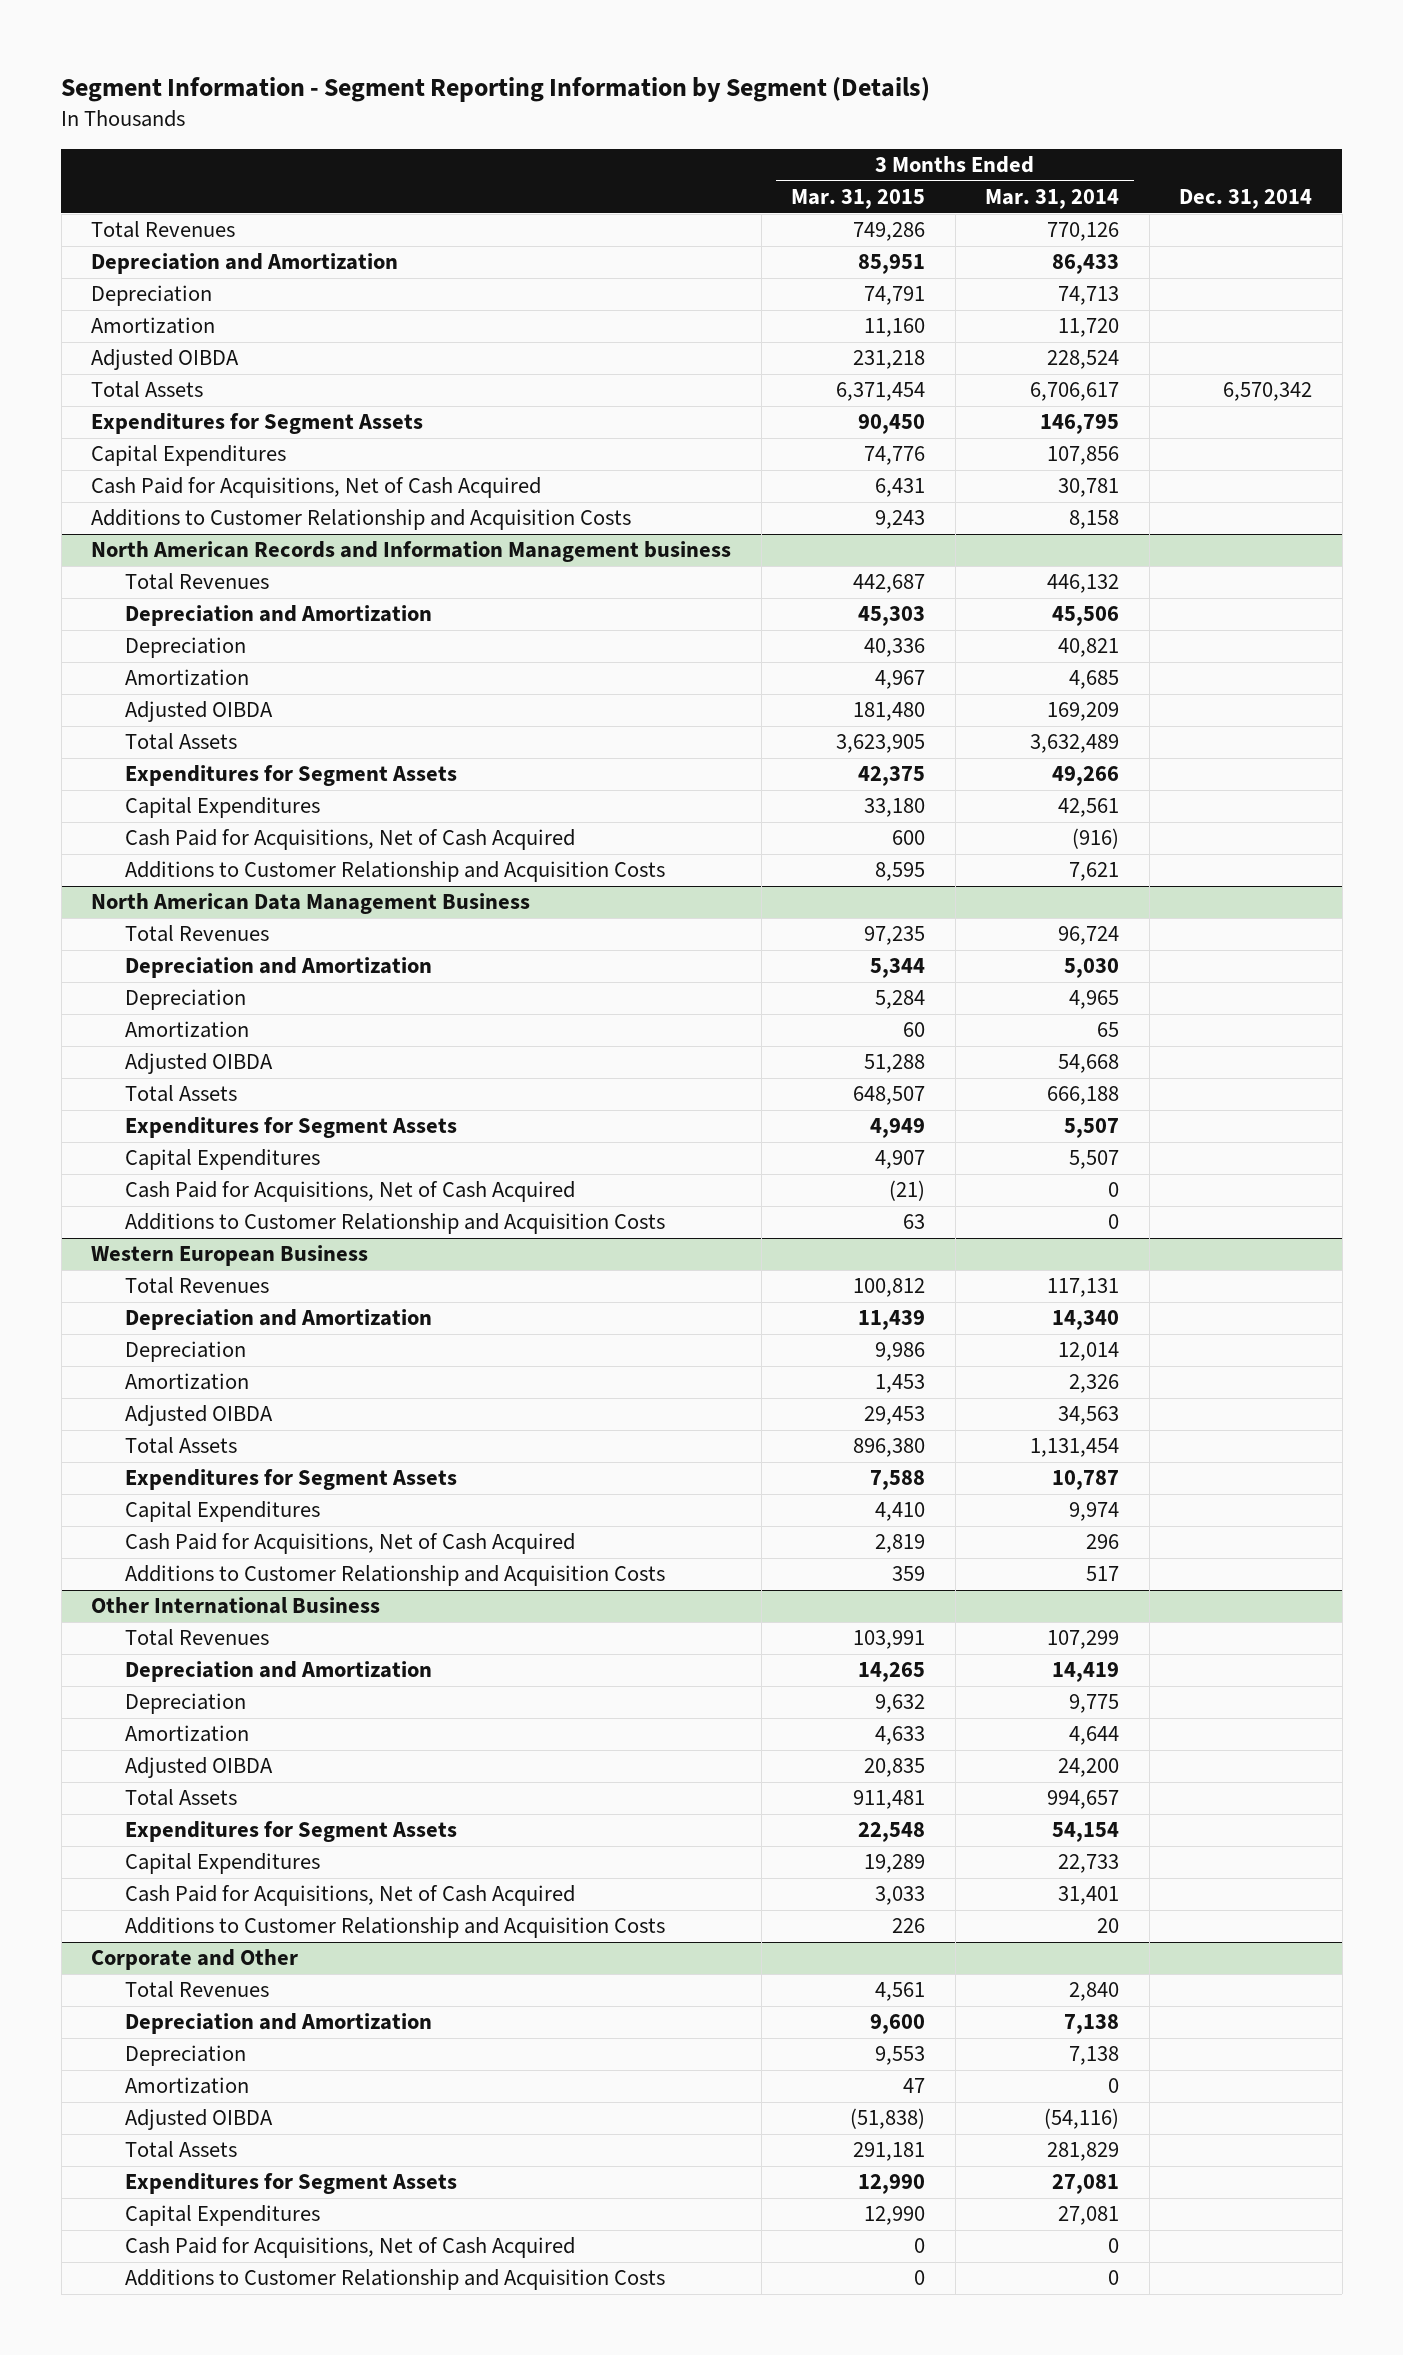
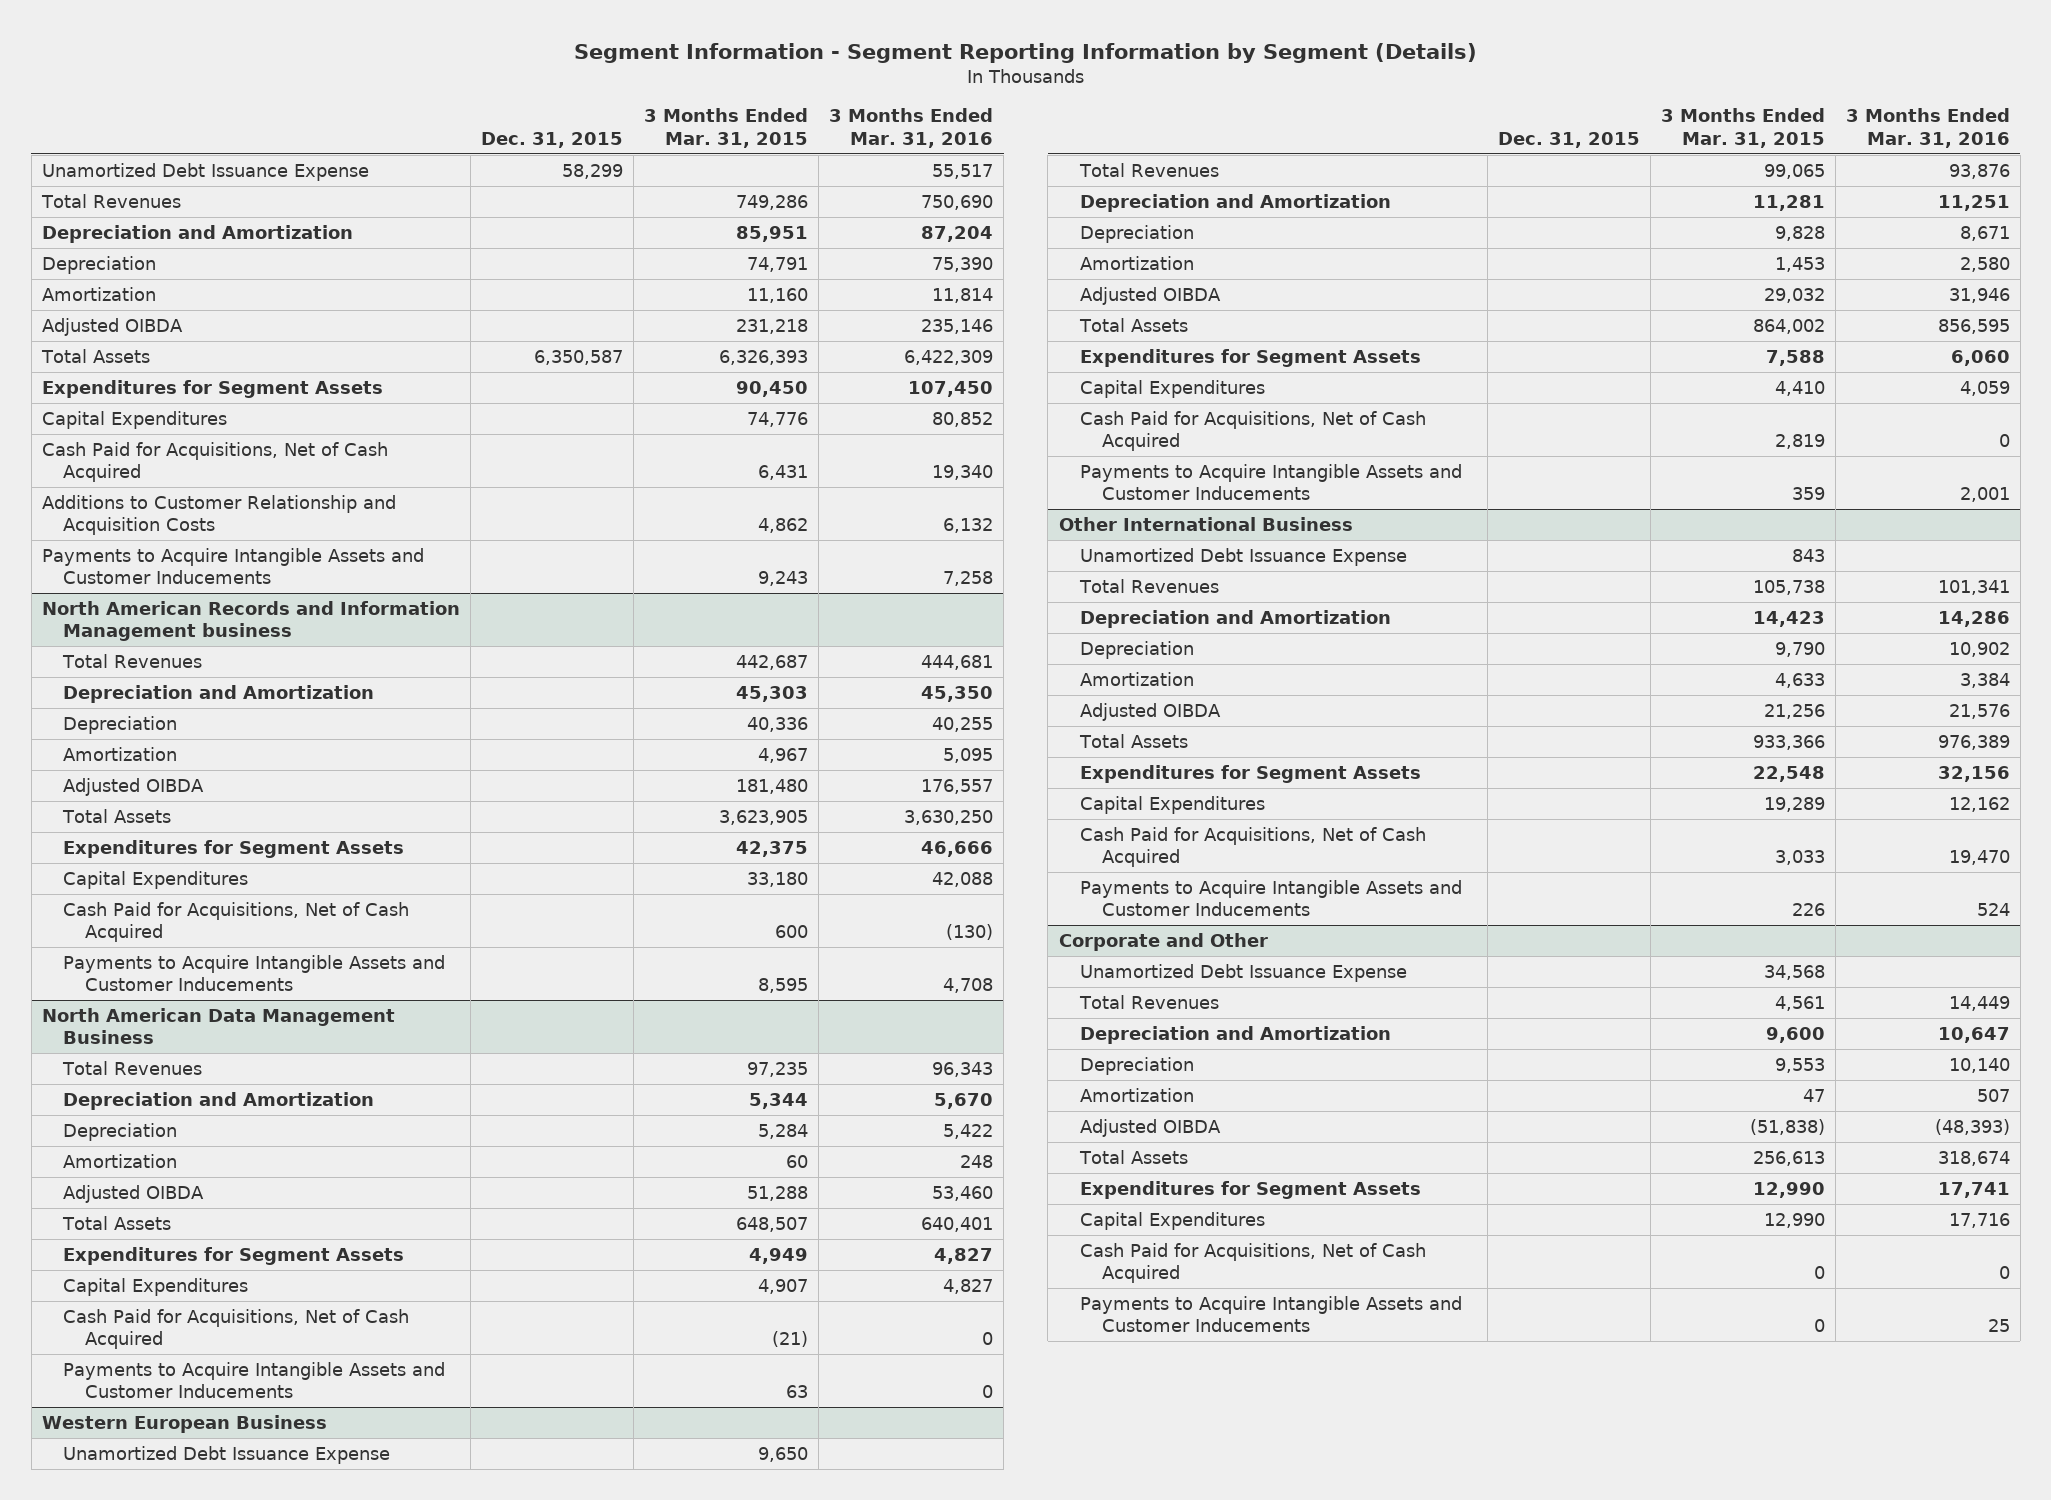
[985,189,1120,210] Mar. 31, 2014 -> none
[1179,189,1313,210] Dec. 31, 2014 -> none
none -> [480,131,623,148] Dec. 31, 2015
none -> [828,108,993,148] 3 Months Ended Mar. 31, 2016
none -> [41,162,369,181] Unamortized Debt Issuance Expense
[836,382,926,402] 6,371,454 -> [718,349,808,365] 6,326,393
[875,510,926,530] 9,243 -> [757,518,808,534] 4,862
none -> [41,547,424,585] Payments to Acquire Intangible Assets and Customer Inducements
[125,861,666,883] Additions to Customer Relationship and Acquisition Costs -> [63,954,446,992] Payments to Acquire Intangible Assets and Customer Inducements
[125,1213,666,1235] Additions to Customer Relationship and Acquisition Costs -> none
none -> [63,1361,446,1399] Payments to Acquire Intangible Assets and Customer Inducements
none -> [63,1445,391,1464] Unamortized Debt Issuance Expense
[853,1278,926,1298] 100,812 -> [1763,163,1825,179] 99,065
[858,1310,926,1331] 11,439 -> [1752,194,1825,211] 11,281
[875,1342,926,1362] 9,986 -> [1774,225,1825,241] 9,828
[864,1406,926,1426] 29,453 -> [1763,287,1825,303] 29,032
[853,1438,926,1458] 896,380 -> [1752,318,1825,334] 864,002
[125,1565,666,1587] Additions to Customer Relationship and Acquisition Costs -> [1080,463,1463,501] Payments to Acquire Intangible Assets and Customer Inducements
none -> [1080,547,1408,566] Unamortized Debt Issuance Expense
[853,1630,926,1650] 103,991 -> [1752,579,1825,595] 105,738
[858,1662,926,1683] 14,265 -> [1752,610,1825,627] 14,423
[875,1694,926,1714] 9,632 -> [1774,641,1825,657] 9,790
[864,1758,926,1778] 20,835 -> [1763,703,1825,719] 21,256
[853,1790,926,1810] 911,481 -> [1752,734,1825,750] 933,366
[125,1917,666,1939] Additions to Customer Relationship and Acquisition Costs -> [1080,879,1463,917] Payments to Acquire Intangible Assets and Customer Inducements
none -> [1080,963,1408,982] Unamortized Debt Issuance Expense
[853,2142,926,2162] 291,181 -> [1752,1150,1825,1166] 256,613
[125,2269,666,2291] Additions to Customer Relationship and Acquisition Costs -> none
none -> [1080,1295,1463,1333] Payments to Acquire Intangible Assets and Customer Inducements

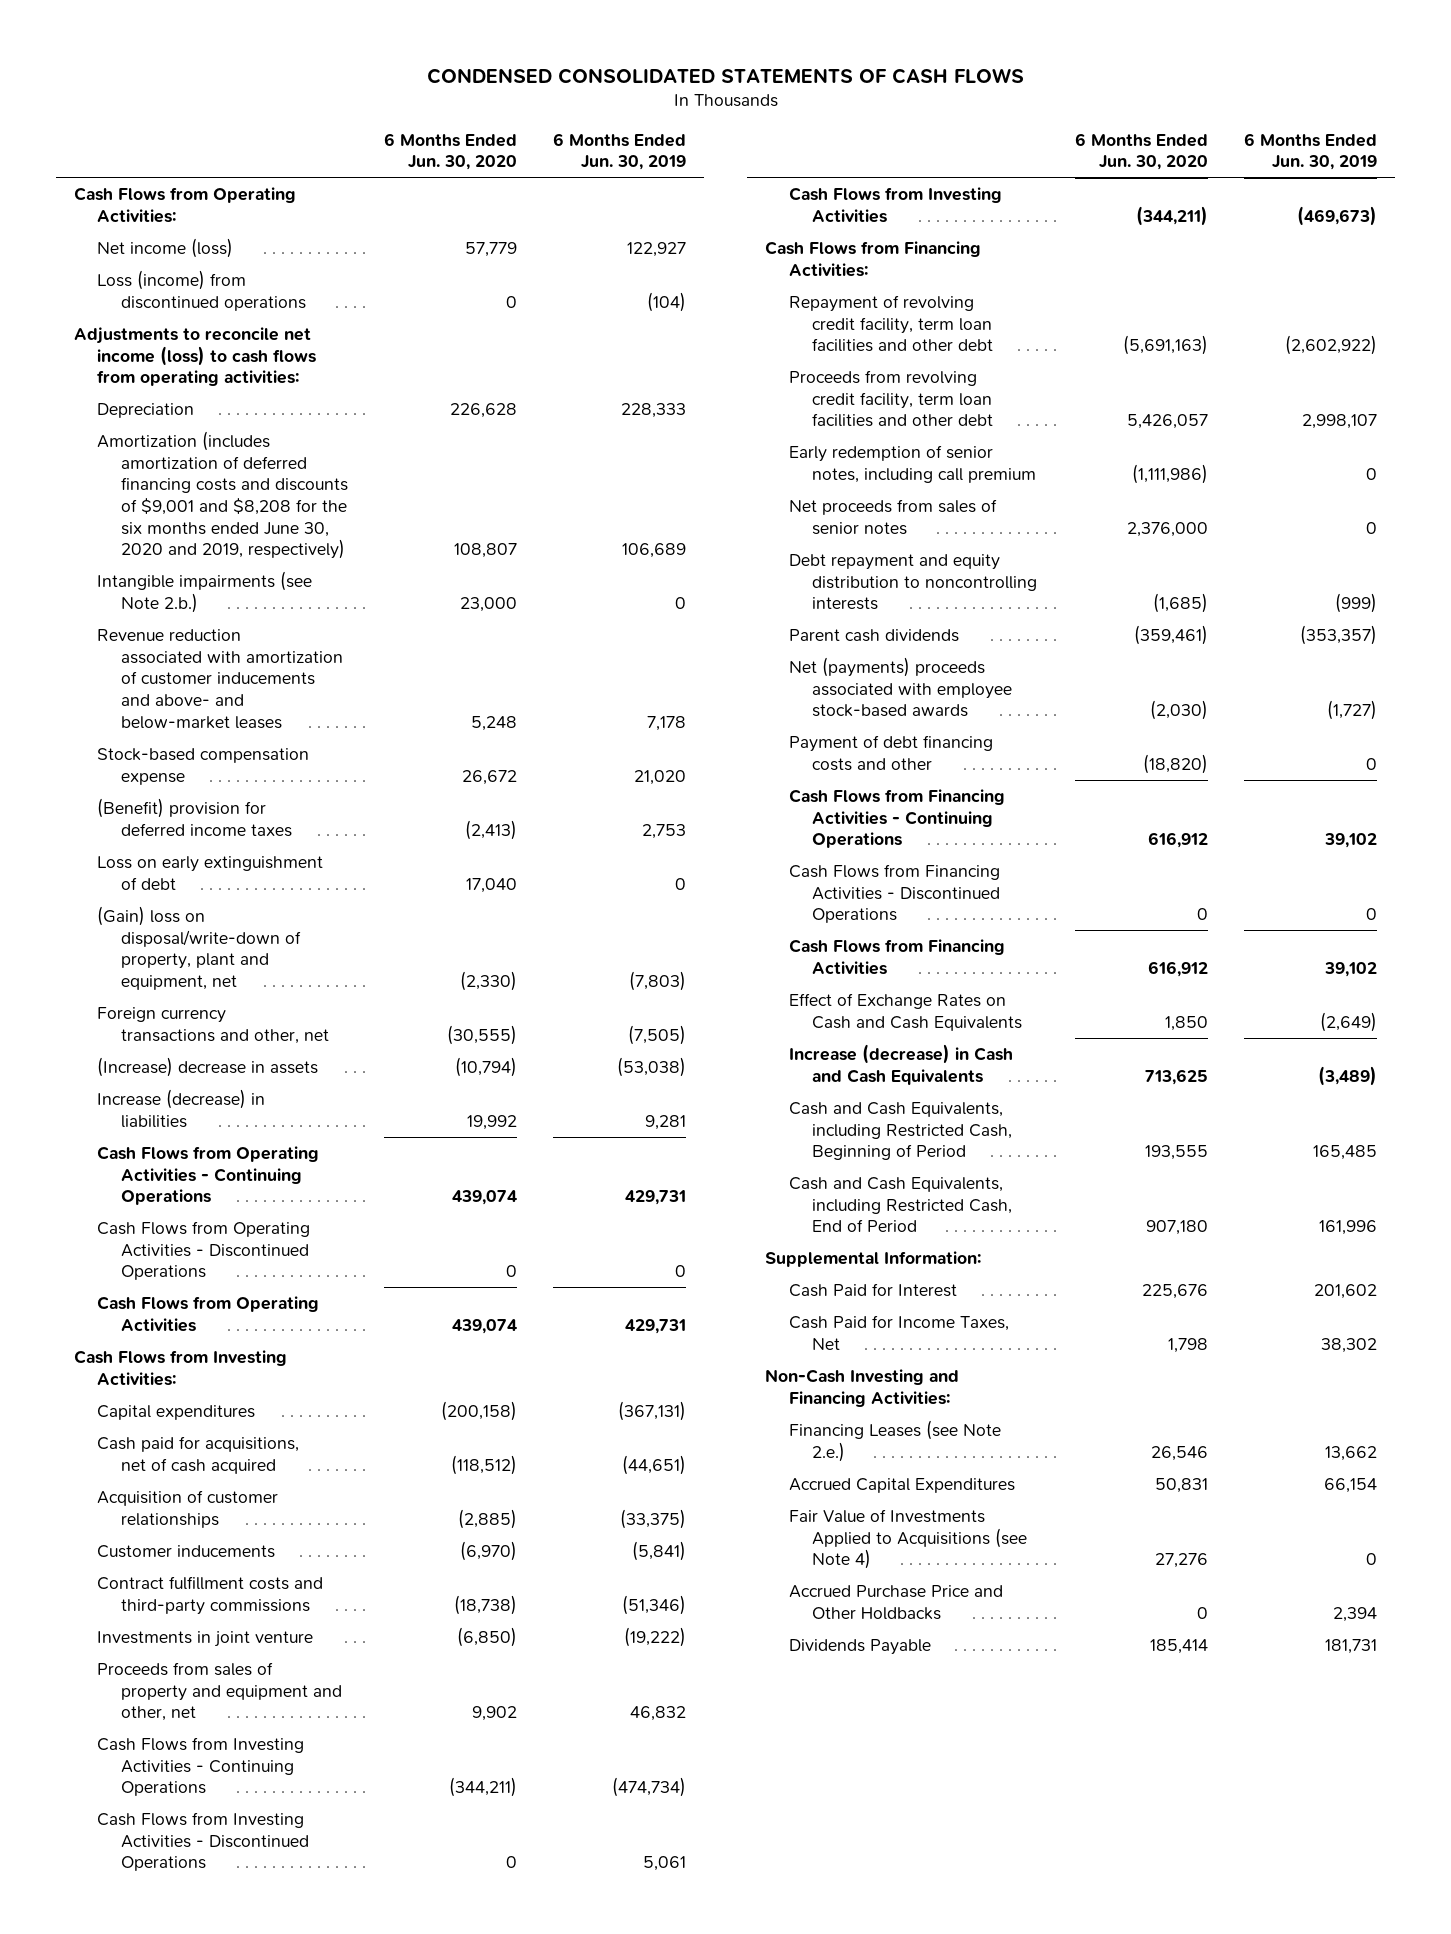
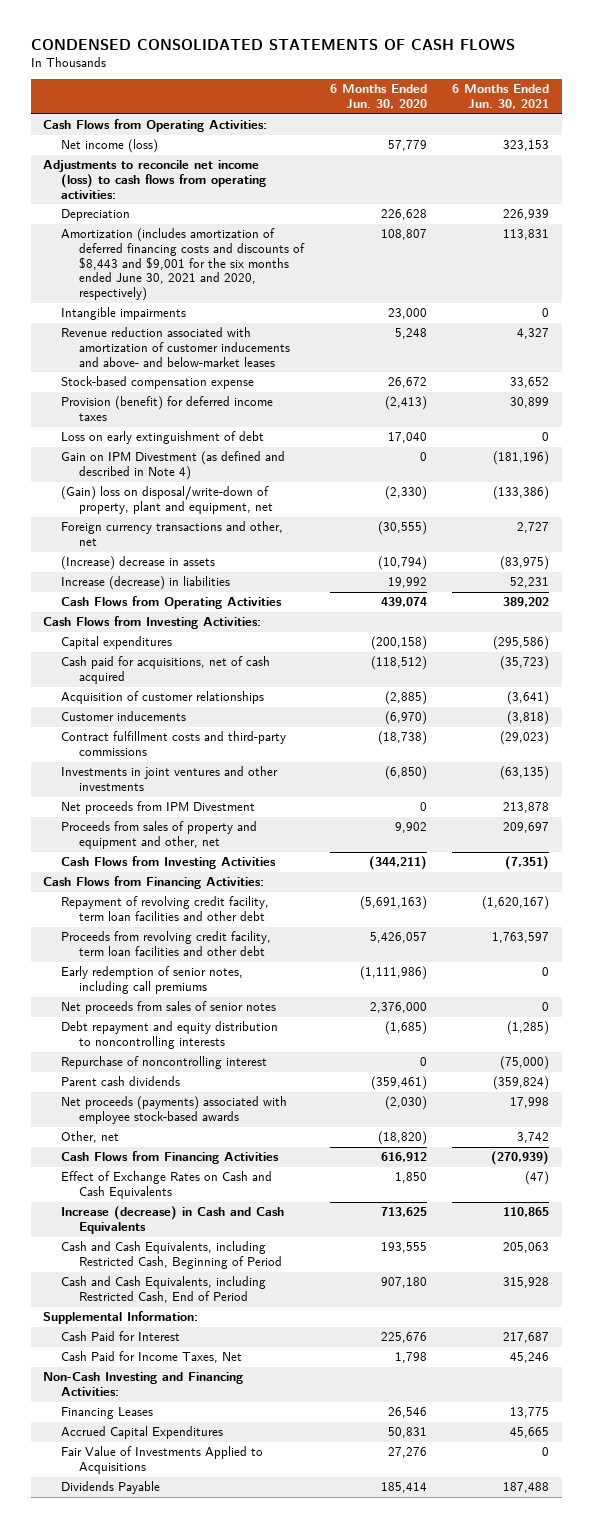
[552,132,686,171] 6 Months Ended Jun. 30, 2019 -> none
none -> [452,84,550,110] 6 Months Ended Jun. 30, 2021
[97,269,307,311] Loss (income) from discontinued operations -> none
[97,430,349,560] Amortization (includes amortization of deferred financing costs and discounts of $9,001 and $8,208 for the six months ended June 30, 2020 and 2019, respectively) -> [61,228,306,302] Amortization (includes amortization of deferred financing costs and discounts of $8,443 and $9,001 for the six months ended June 30, 2021 and 2020, respectively)
[97,570,313,613] Intangible impairments (see Note 2.b.) -> [61,307,187,321] Intangible impairments
[97,797,293,837] (Benefit) provision for deferred income taxes -> [61,396,274,422] Provision (benefit) for deferred income taxes
none -> [61,451,286,481] Gain on IPM Divestment (as defined and described in Note 4)
[97,1145,320,1206] Cash Flows from Operating Activities - Continuing Operations -> none
[97,1220,311,1281] Cash Flows from Operating Activities - Discontinued Operations -> none
[97,1630,314,1647] Investments in joint venture -> [61,766,279,792] Investments in joint ventures and other investments
none -> [61,801,256,815] Net proceeds from IPM Divestment
[97,1736,305,1797] Cash Flows from Investing Activities - Continuing Operations -> none
[97,1811,310,1872] Cash Flows from Investing Activities - Discontinued Operations -> none
[788,444,1037,483] Early redemption of senior notes, including call premium -> [61,966,244,995] Early redemption of senior notes, including call premiums
none -> [61,1056,268,1070] Repurchase of noncontrolling interest
[788,788,1005,849] Cash Flows from Financing Activities - Continuing Operations -> none
[788,863,1001,924] Cash Flows from Financing Activities - Discontinued Operations -> none
[788,656,1013,718] Net (payments) proceeds associated with employee stock-based awards -> [61,1096,288,1125] Net proceeds (payments) associated with employee stock-based awards
[788,734,993,771] Payment of debt financing costs and other -> [61,1131,120,1144] Other, net
[788,1419,1001,1462] Financing Leases (see Note 2.e.) -> [61,1407,154,1420] Financing Leases
[788,1584,1003,1620] Accrued Purchase Price and Other Holdbacks -> none
[788,1508,1028,1570] Fair Value of Investments Applied to Acquisitions (see Note 4) -> [61,1446,264,1475] Fair Value of Investments Applied to Acquisitions

